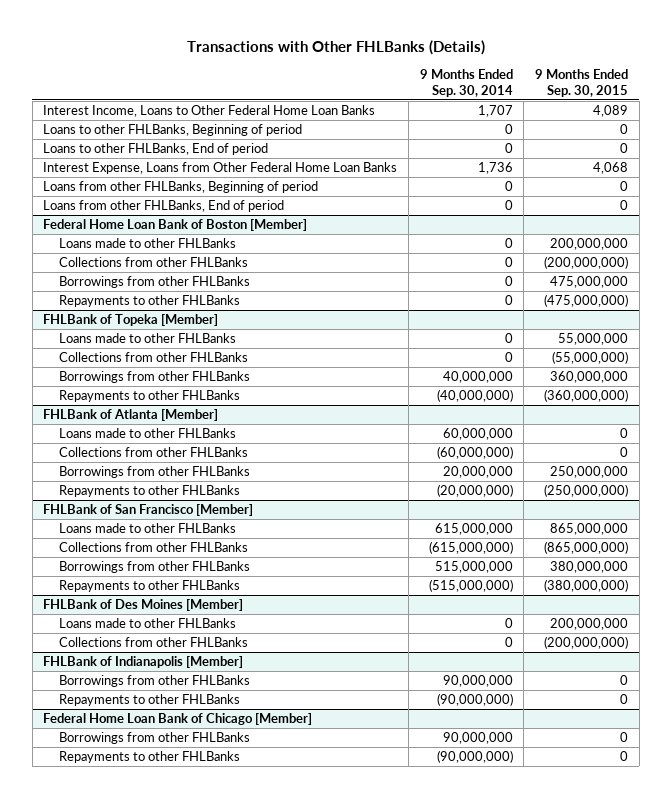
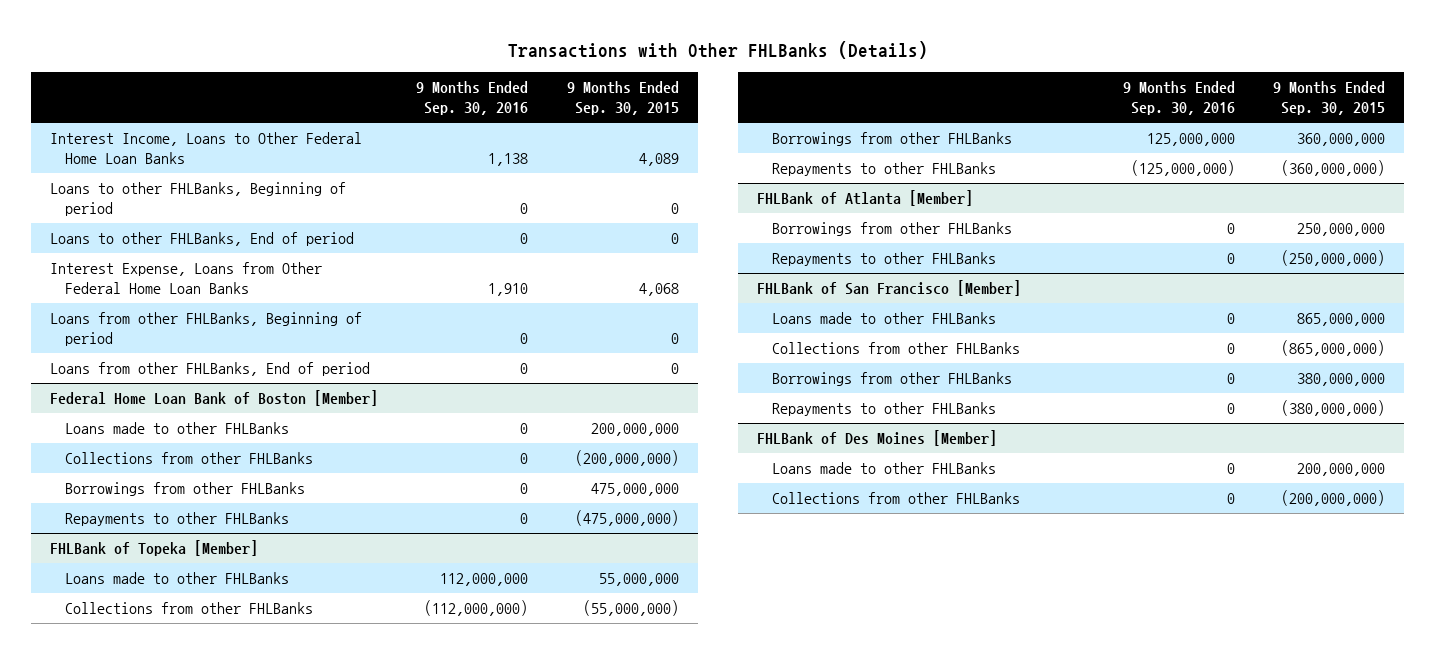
[419,68,513,97] 9 Months Ended Sep. 30, 2014 -> none
none -> [416,81,529,116] 9 Months Ended Sep. 30, 2016
[58,428,236,439] Loans made to other FHLBanks -> none
[58,447,248,458] Collections from other FHLBanks -> none
[43,656,244,669] FHLBank of Indianapolis [Member] -> none
[58,675,250,688] Borrowings from other FHLBanks -> none
[58,694,240,707] Repayments to other FHLBanks -> none
[43,713,313,726] Federal Home Loan Bank of Chicago [Member] -> none
[58,732,250,745] Borrowings from other FHLBanks -> none
[58,751,240,764] Repayments to other FHLBanks -> none

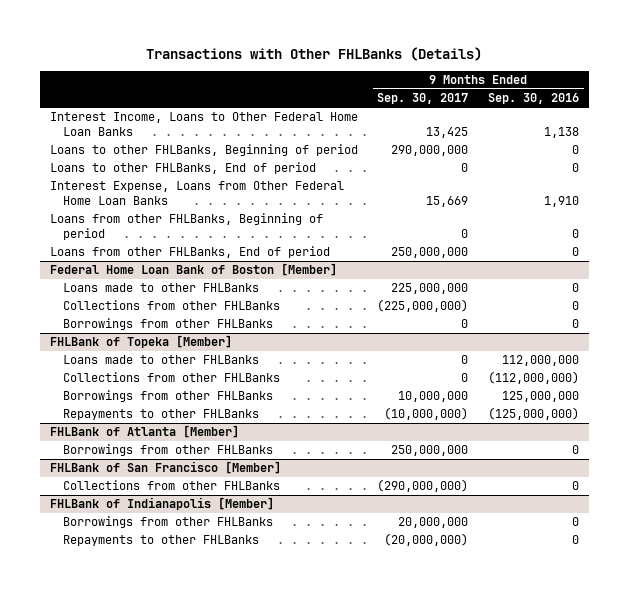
[566,81,679,116] 9 Months Ended Sep. 30, 2015 -> none
none -> [377,93,469,105] Sep. 30, 2017
[65,512,290,527] Repayments to other FHLBanks -> none
[772,252,997,267] Repayments to other FHLBanks -> none
[772,312,997,325] Loans made to other FHLBanks -> none
none -> [49,497,274,511] FHLBank of Indianapolis [Member]
[756,430,997,447] FHLBank of Des Moines [Member] -> none
[772,462,997,475] Loans made to other FHLBanks -> none
[772,492,1021,505] Collections from other FHLBanks -> none

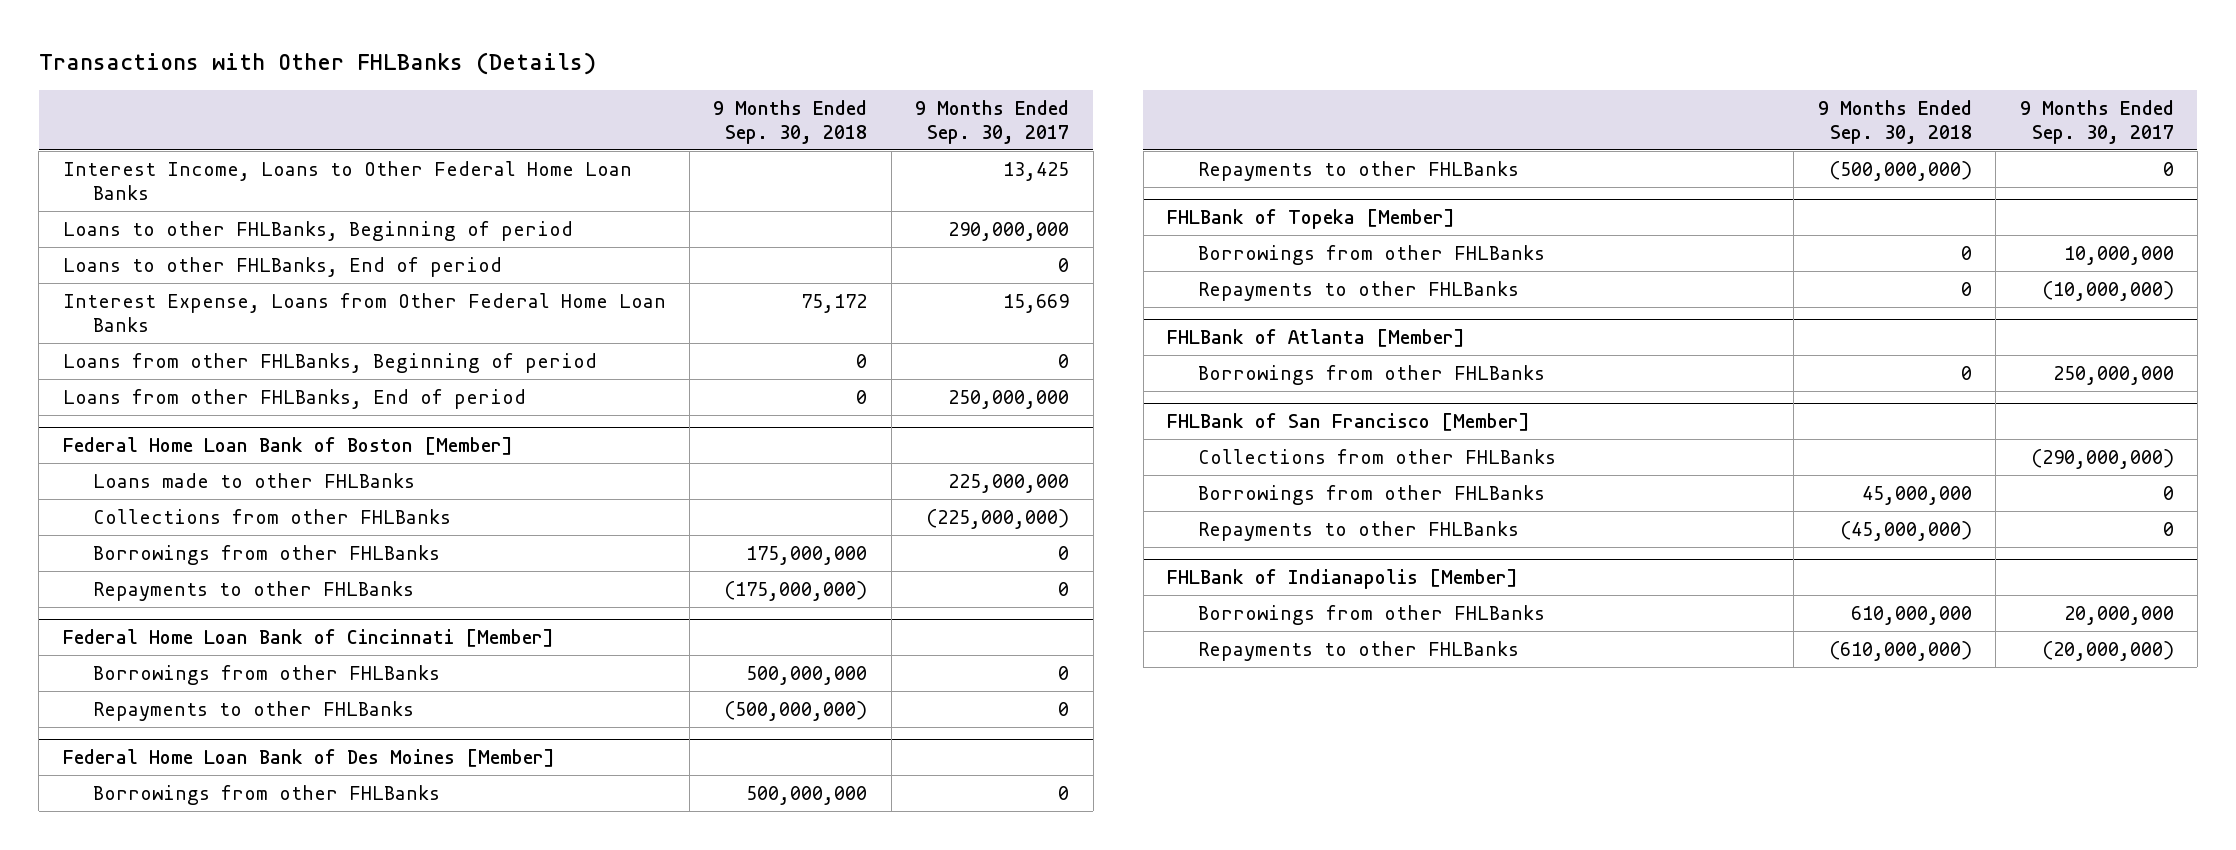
[487,93,579,105] Sep. 30, 2016 -> none
none -> [713,99,868,144] 9 Months Ended Sep. 30, 2018
none -> [93,580,415,601] Repayments to other FHLBanks
none -> [62,629,554,648] Federal Home Loan Bank of Cincinnati [Member]
none -> [93,664,441,685] Borrowings from other FHLBanks
none -> [93,700,415,721] Repayments to other FHLBanks
none -> [62,749,555,768] Federal Home Loan Bank of Des Moines [Member]
none -> [93,784,441,805] Borrowings from other FHLBanks
none -> [1197,160,1519,181] Repayments to other FHLBanks
[63,355,260,365] Loans made to other FHLBanks -> none
[63,372,281,383] Collections from other FHLBanks -> none
none -> [1197,484,1545,505] Borrowings from other FHLBanks
none -> [1197,520,1519,541] Repayments to other FHLBanks

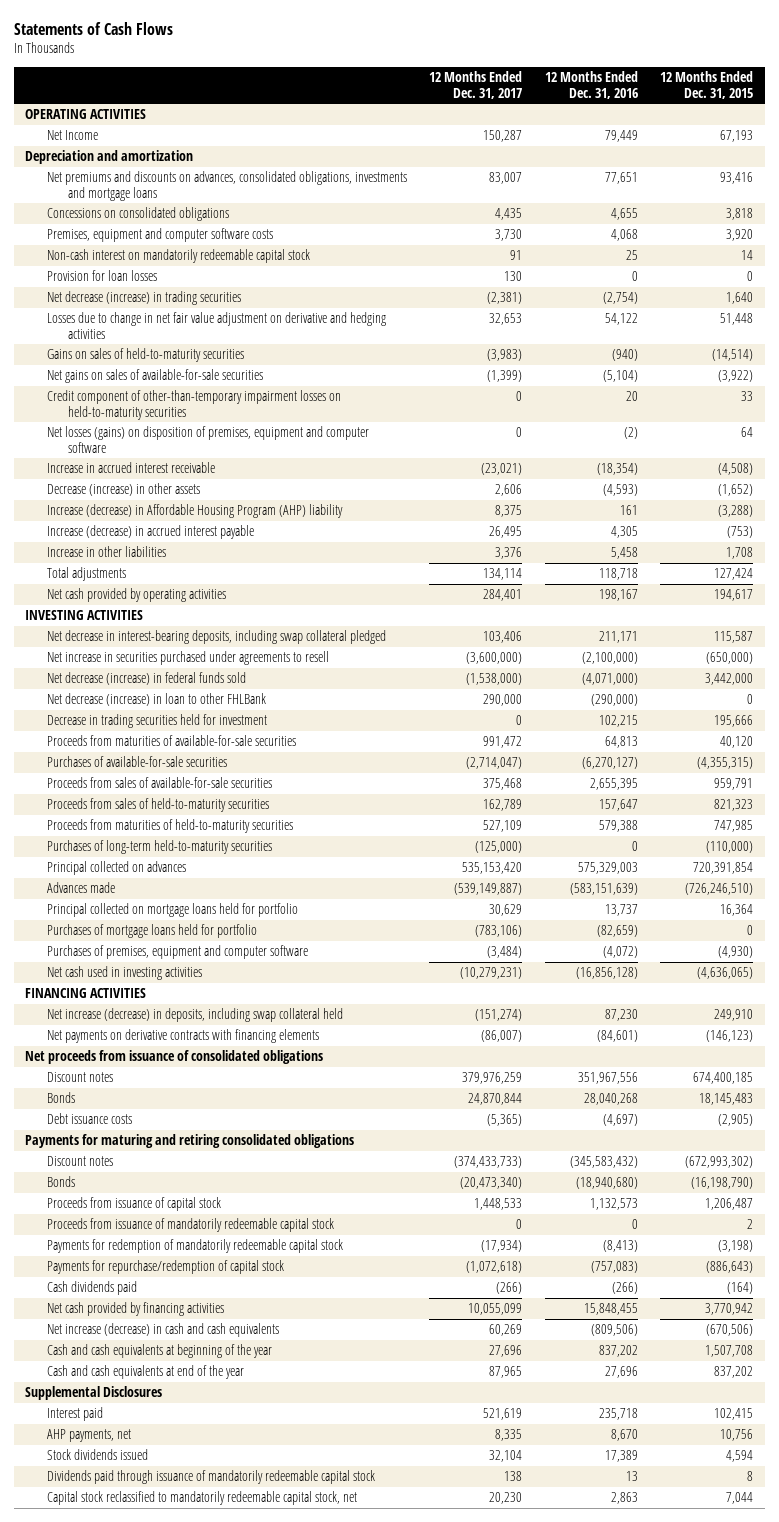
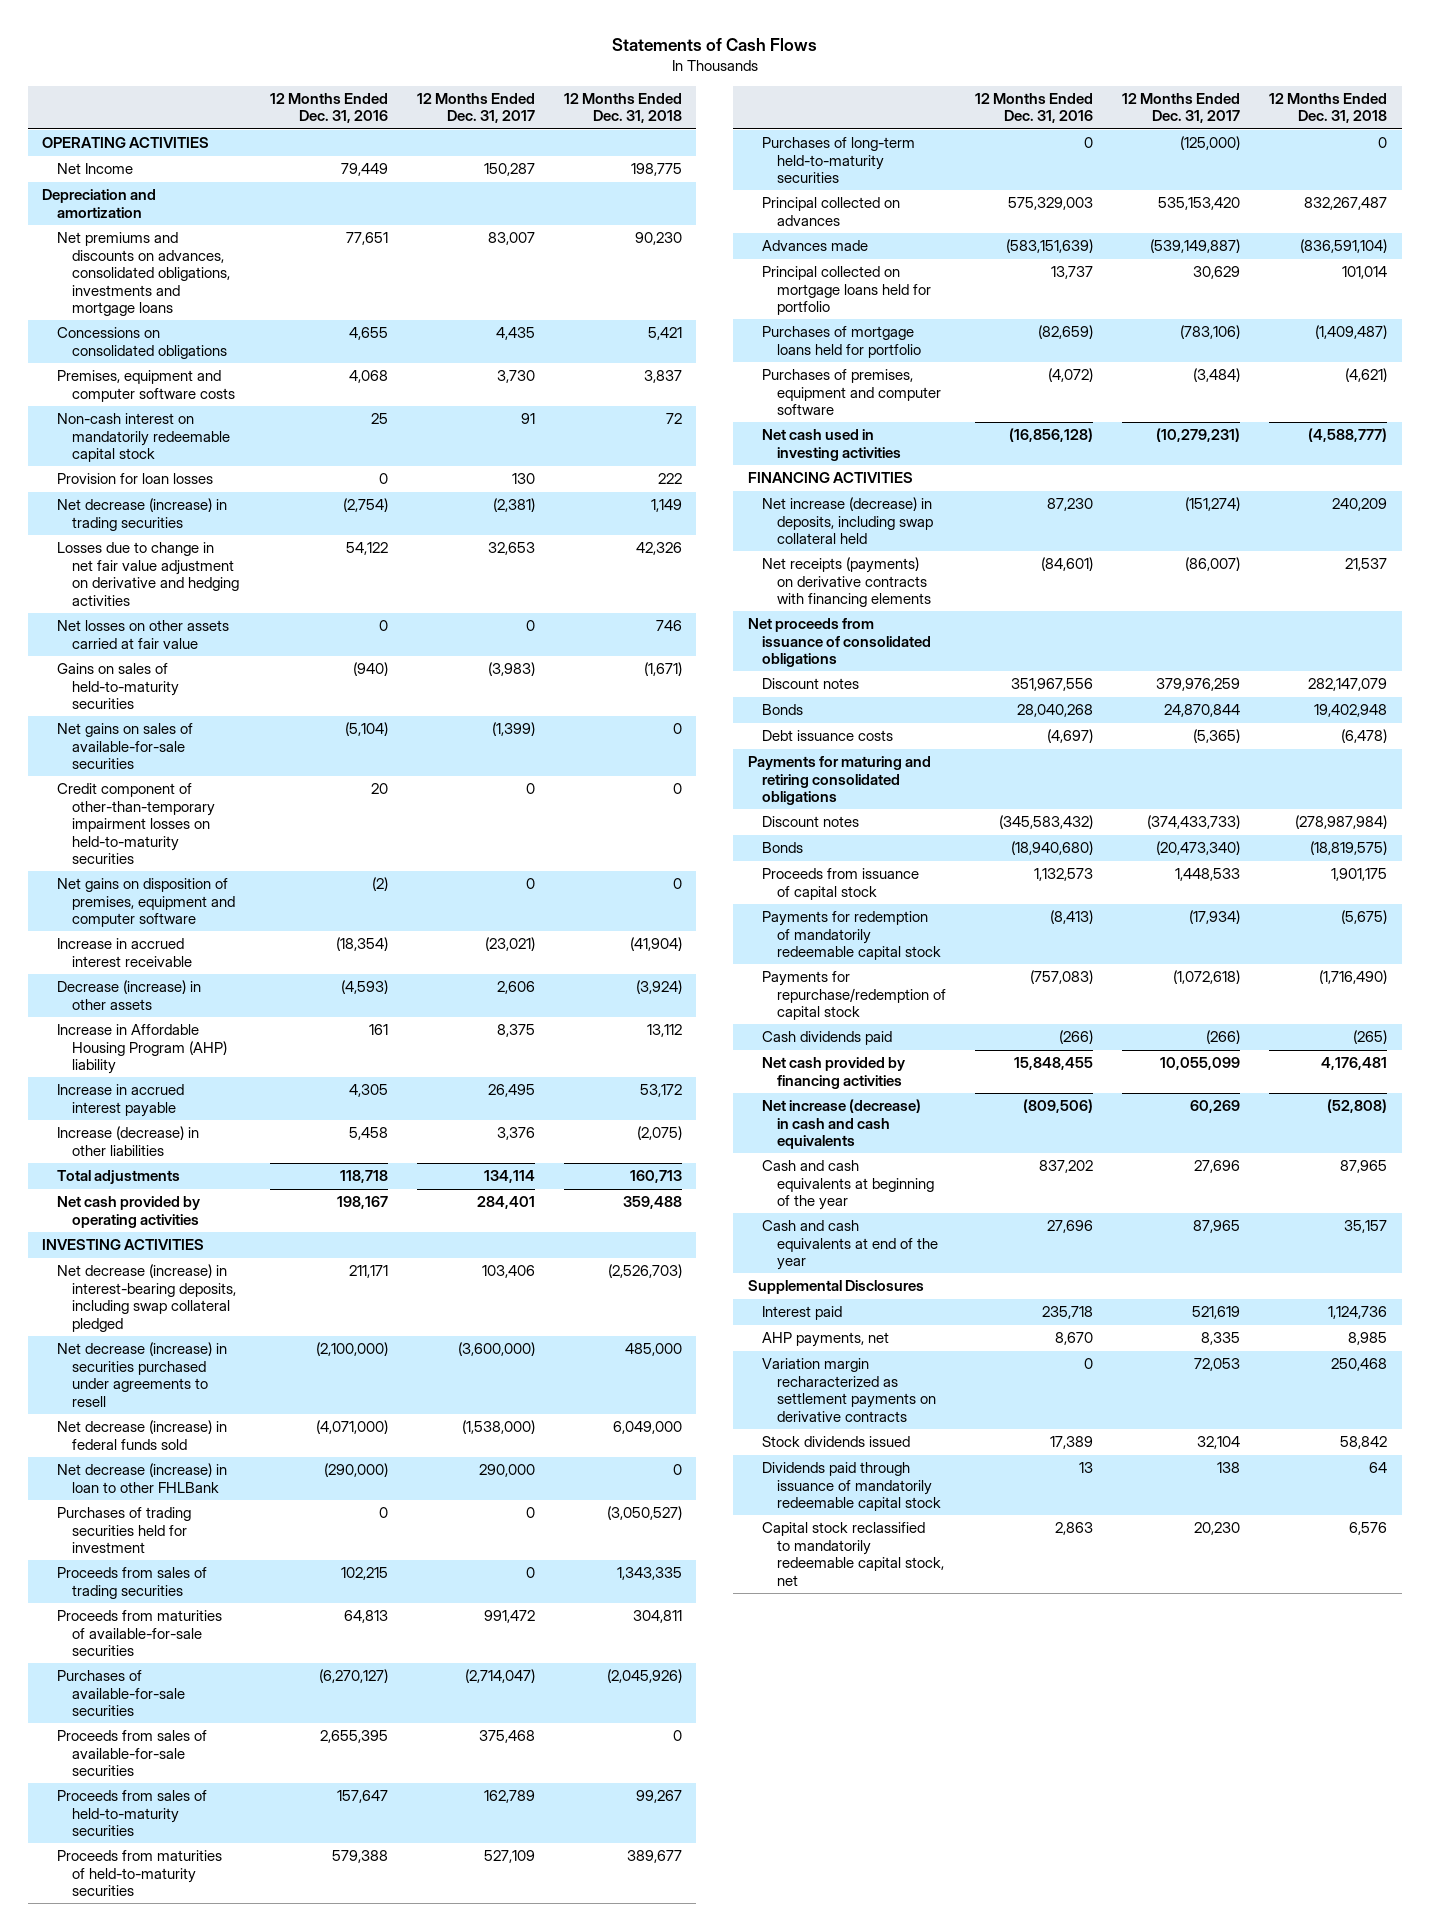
[660,71,754,99] 12 Months Ended Dec. 31, 2015 -> none
none -> [563,92,682,124] 12 Months Ended Dec. 31, 2018
none -> [56,620,229,649] Net losses on other assets carried at fair value
[46,426,369,453] Net losses (gains) on disposition of premises, equipment and computer software -> [56,878,235,928] Net gains on disposition of premises, equipment and computer software
[46,504,343,519] Increase (decrease) in Affordable Housing Program (AHP) liability -> [56,1024,227,1075] Increase in Affordable Housing Program (AHP) liability
[46,525,254,540] Increase (decrease) in accrued interest payable -> [56,1084,184,1117] Increase in accrued interest payable
[46,546,166,558] Increase in other liabilities -> [56,1126,199,1156] Increase (decrease) in other liabilities
[46,630,386,645] Net decrease in interest-bearing deposits, including swap collateral pledged -> [56,1264,236,1332] Net decrease (increase) in interest-bearing deposits, including swap collateral pledged
[46,651,329,666] Net increase in securities purchased under agreements to resell -> [56,1342,227,1407] Net decrease (increase) in securities purchased under agreements to resell
none -> [56,1507,191,1554] Purchases of trading securities held for investment
[46,714,267,729] Decrease in trading securities held for investment -> [56,1567,207,1599] Proceeds from sales of trading securities
[46,1029,319,1044] Net payments on derivative contracts with financing elements -> [762,557,931,608] Net receipts (payments) on derivative contracts with financing elements
[46,1218,334,1233] Proceeds from issuance of mandatorily redeemable capital stock -> none
none -> [762,1358,936,1422] Variation margin recharacterized as settlement payments on derivative contracts

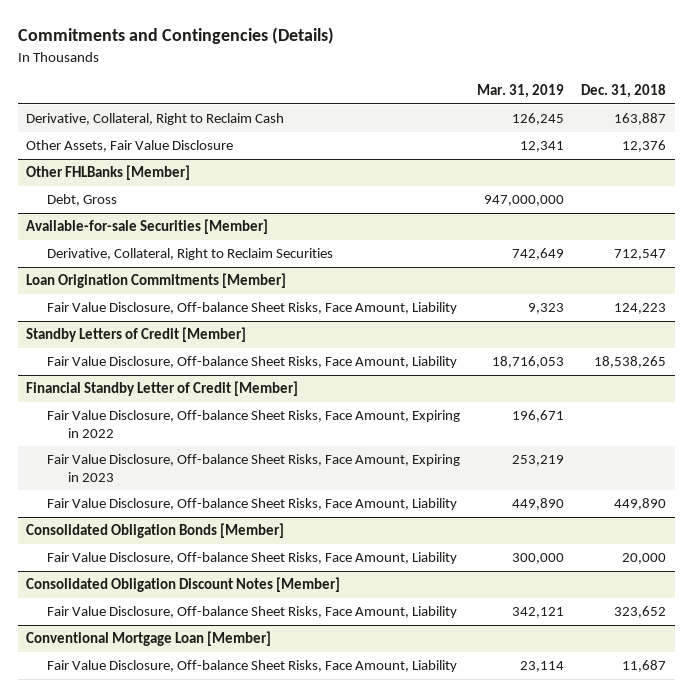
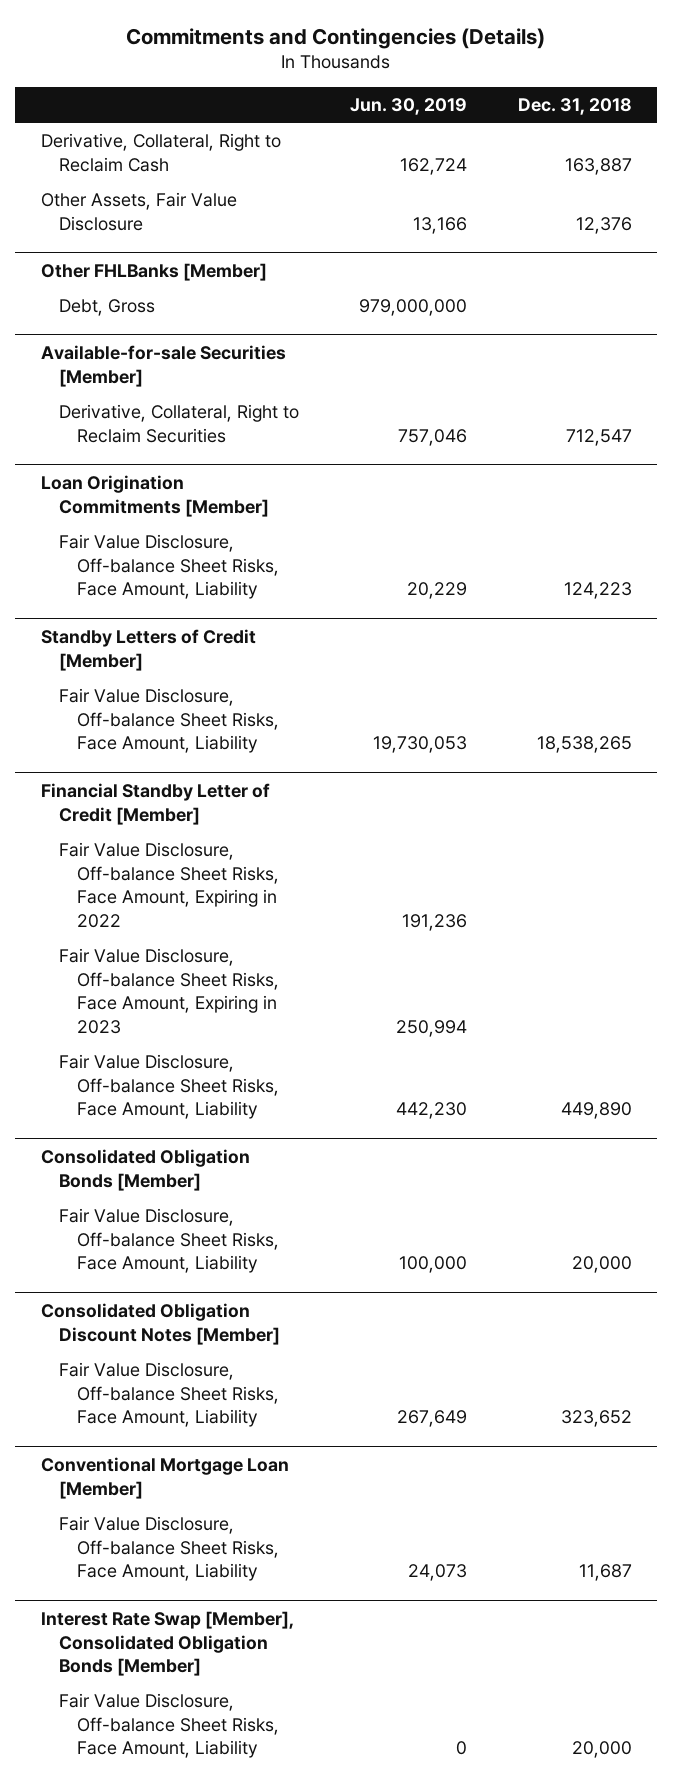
[477,84,565,99] Mar. 31, 2019 -> none
none -> [349,97,467,115] Jun. 30, 2019
none -> [40,1610,294,1677] Interest Rate Swap [Member], Consolidated Obligation Bonds [Member]
none -> [58,1693,279,1759] Fair Value Disclosure, Off-balance Sheet Risks, Face Amount, Liability

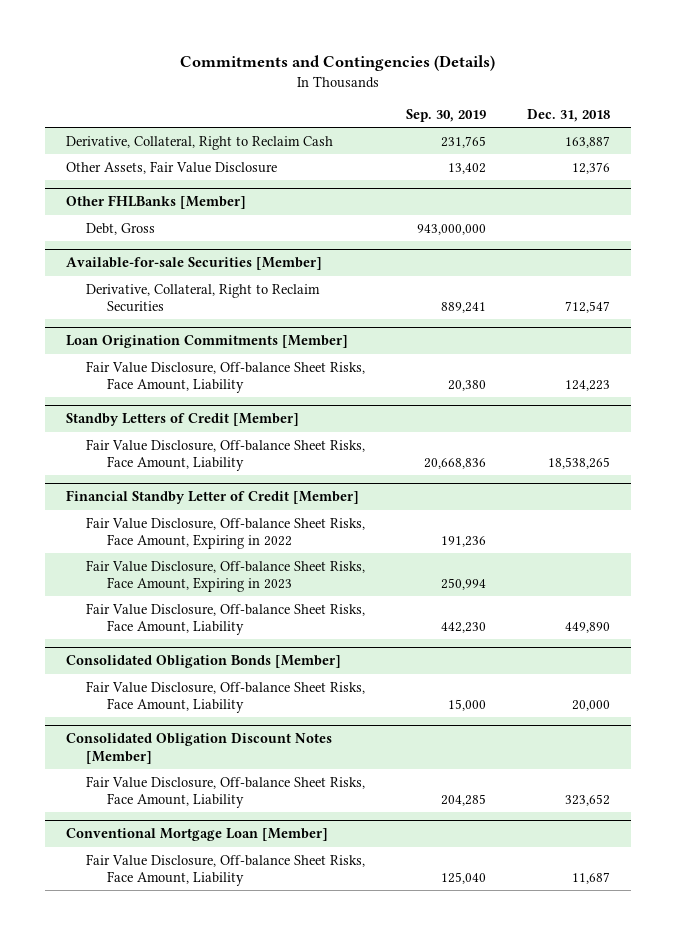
[349,97,467,115] Jun. 30, 2019 -> none
none -> [406,108,487,122] Sep. 30, 2019
[40,1610,294,1677] Interest Rate Swap [Member], Consolidated Obligation Bonds [Member] -> none
[58,1693,279,1759] Fair Value Disclosure, Off-balance Sheet Risks, Face Amount, Liability -> none

